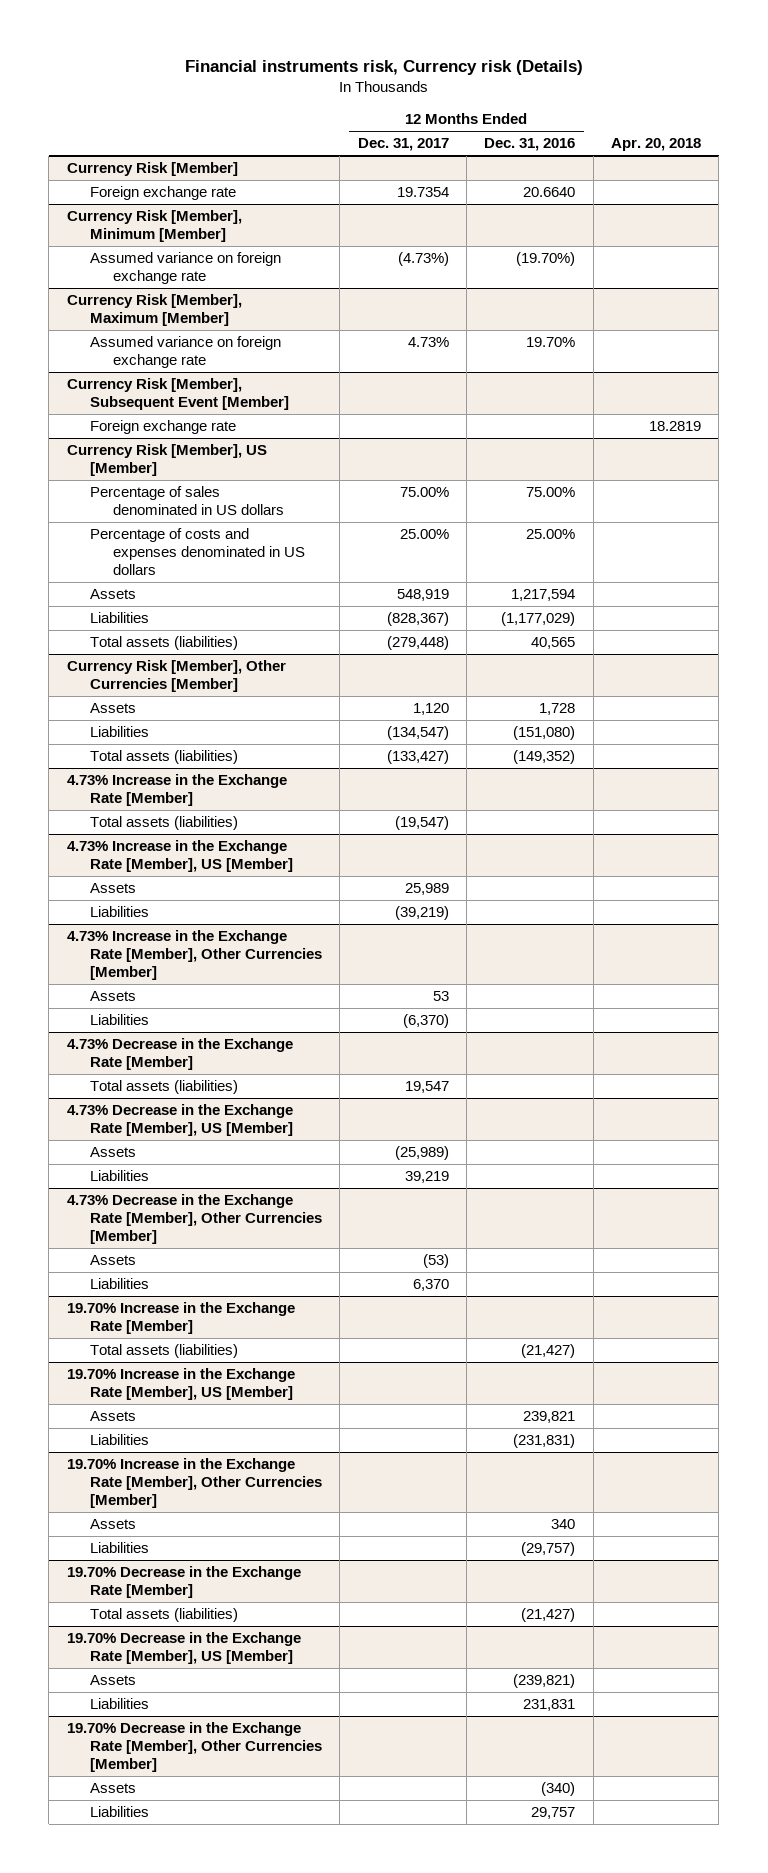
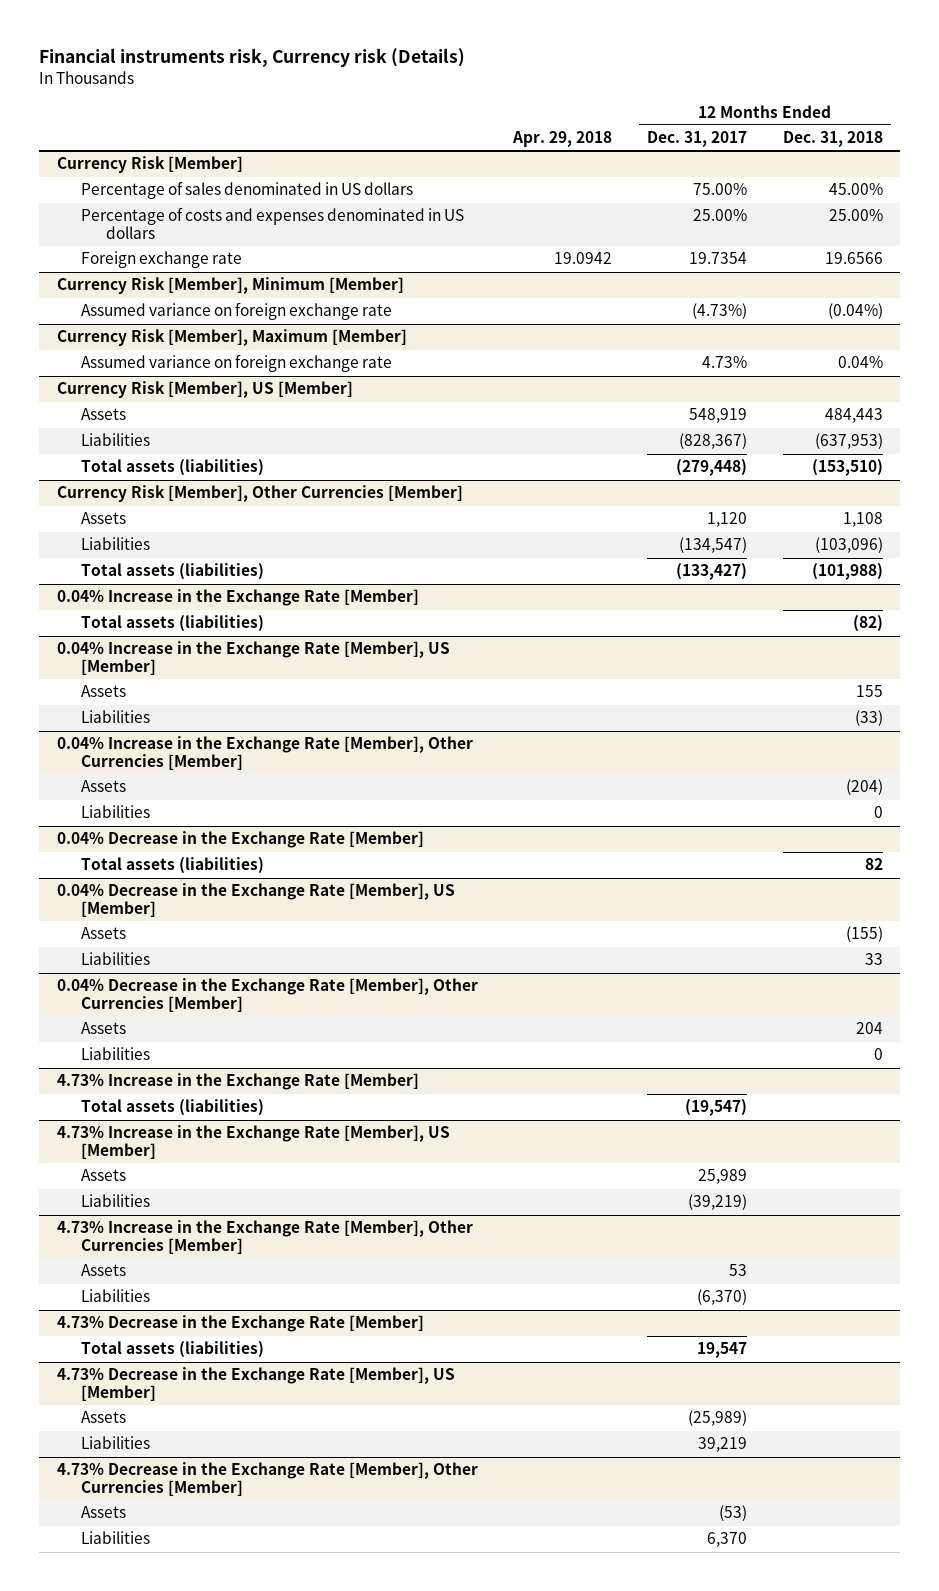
[484,138,576,152] Dec. 31, 2016 -> none
[610,138,701,152] Apr. 20, 2018 -> none
none -> [512,131,613,148] Apr. 29, 2018
none -> [782,131,883,148] Dec. 31, 2018
none -> [81,181,414,200] Percentage of sales denominated in US dollars
none -> [81,207,465,240] Percentage of costs and expenses denominated in US dollars
[66,378,289,410] Currency Risk [Member], Subsequent Event [Member] -> none
[89,420,236,435] Foreign exchange rate -> none
[89,486,285,515] Percentage of sales denominated in US dollars -> none
[89,528,306,575] Percentage of costs and expenses denominated in US dollars -> none
none -> [56,589,419,607] 0.04% Increase in the Exchange Rate [Member]
none -> [81,615,265,633] Total assets (liabilities)
none -> [56,641,450,676] 0.04% Increase in the Exchange Rate [Member], US [Member]
none -> [81,685,127,698] Assets
none -> [81,710,151,724] Liabilities
none -> [56,736,473,771] 0.04% Increase in the Exchange Rate [Member], Other Currencies [Member]
none -> [81,780,127,793] Assets
none -> [81,805,151,819] Liabilities
none -> [56,831,424,849] 0.04% Decrease in the Exchange Rate [Member]
none -> [81,857,265,875] Total assets (liabilities)
none -> [56,883,455,918] 0.04% Decrease in the Exchange Rate [Member], US [Member]
none -> [81,927,127,940] Assets
none -> [81,952,151,966] Liabilities
none -> [56,978,478,1013] 0.04% Decrease in the Exchange Rate [Member], Other Currencies [Member]
none -> [81,1022,127,1035] Assets
none -> [81,1047,151,1061] Liabilities
[66,1302,295,1334] 19.70% Increase in the Exchange Rate [Member] -> none
[89,1344,238,1359] Total assets (liabilities) -> none
[66,1368,295,1400] 19.70% Increase in the Exchange Rate [Member], US [Member] -> none
[89,1411,136,1422] Assets -> none
[89,1434,149,1446] Liabilities -> none
[66,1458,322,1508] 19.70% Increase in the Exchange Rate [Member], Other Currencies [Member] -> none
[89,1519,136,1530] Assets -> none
[89,1542,149,1554] Liabilities -> none
[66,1566,301,1598] 19.70% Decrease in the Exchange Rate [Member] -> none
[89,1608,238,1623] Total assets (liabilities) -> none
[66,1632,301,1664] 19.70% Decrease in the Exchange Rate [Member], US [Member] -> none
[89,1675,136,1686] Assets -> none
[89,1698,149,1710] Liabilities -> none
[66,1722,322,1772] 19.70% Decrease in the Exchange Rate [Member], Other Currencies [Member] -> none
[89,1783,136,1794] Assets -> none
[89,1806,149,1818] Liabilities -> none

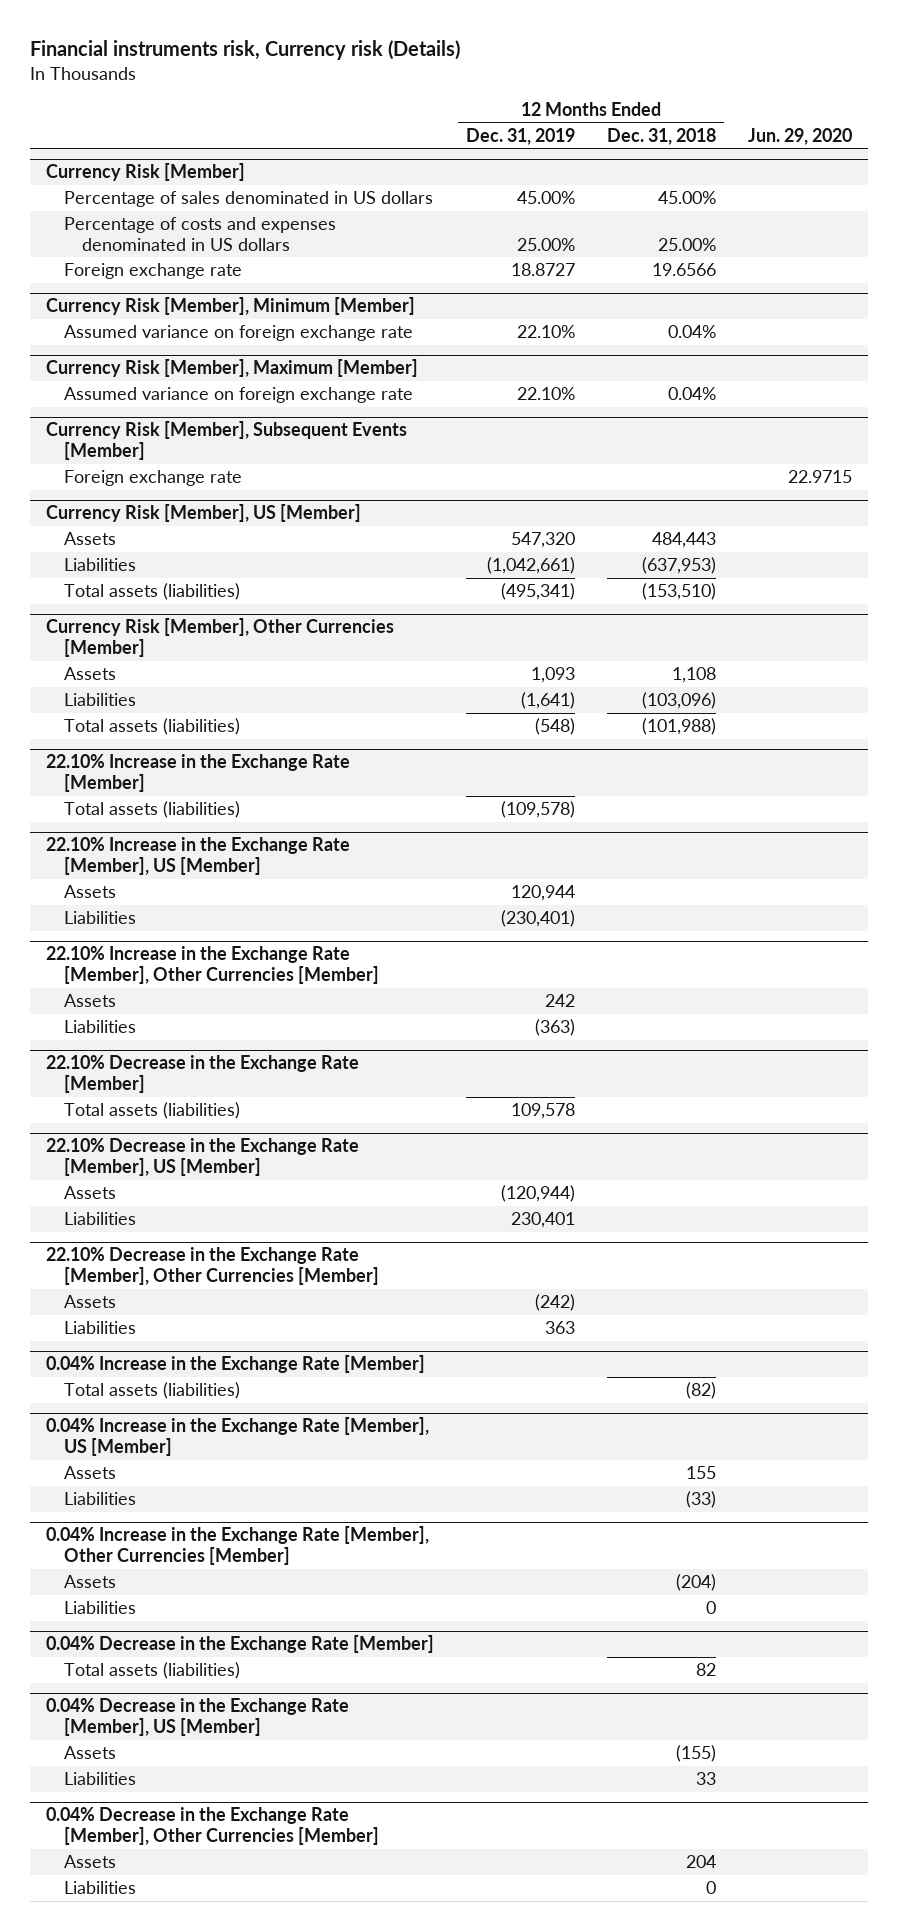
[512,131,613,148] Apr. 29, 2018 -> none
[647,131,748,148] Dec. 31, 2017 -> none
none -> [465,127,575,145] Dec. 31, 2019
none -> [747,127,852,145] Jun. 29, 2020
[827,303,883,320] (0.04%) -> [667,325,716,339] 0.04%
none -> [45,421,407,461] Currency Risk [Member], Subsequent Events [Member]
none -> [63,470,242,487] Foreign exchange rate
none -> [45,754,350,793] 22.10% Increase in the Exchange Rate [Member]
none -> [63,801,240,819] Total assets (liabilities)
none -> [45,837,350,876] 22.10% Increase in the Exchange Rate [Member], US [Member]
none -> [63,885,116,899] Assets
none -> [63,911,136,925] Liabilities
none -> [45,946,379,985] 22.10% Increase in the Exchange Rate [Member], Other Currencies [Member]
none -> [63,994,116,1008] Assets
none -> [63,1020,136,1034] Liabilities
none -> [45,1055,359,1094] 22.10% Decrease in the Exchange Rate [Member]
none -> [63,1102,240,1120] Total assets (liabilities)
none -> [45,1138,359,1177] 22.10% Decrease in the Exchange Rate [Member], US [Member]
none -> [63,1186,116,1200] Assets
none -> [63,1212,136,1226] Liabilities
none -> [45,1247,379,1286] 22.10% Decrease in the Exchange Rate [Member], Other Currencies [Member]
none -> [63,1295,116,1309] Assets
none -> [63,1321,136,1335] Liabilities
[56,1073,419,1091] 4.73% Increase in the Exchange Rate [Member] -> none
[81,1099,265,1117] Total assets (liabilities) -> none
[56,1125,450,1160] 4.73% Increase in the Exchange Rate [Member], US [Member] -> none
[81,1169,127,1182] Assets -> none
[81,1194,151,1208] Liabilities -> none
[56,1220,473,1255] 4.73% Increase in the Exchange Rate [Member], Other Currencies [Member] -> none
[81,1264,127,1277] Assets -> none
[81,1289,151,1303] Liabilities -> none
[56,1315,424,1333] 4.73% Decrease in the Exchange Rate [Member] -> none
[81,1341,265,1359] Total assets (liabilities) -> none
[56,1367,455,1402] 4.73% Decrease in the Exchange Rate [Member], US [Member] -> none
[81,1411,127,1424] Assets -> none
[81,1436,151,1450] Liabilities -> none
[56,1462,478,1497] 4.73% Decrease in the Exchange Rate [Member], Other Currencies [Member] -> none
[81,1506,127,1519] Assets -> none
[81,1531,151,1545] Liabilities -> none

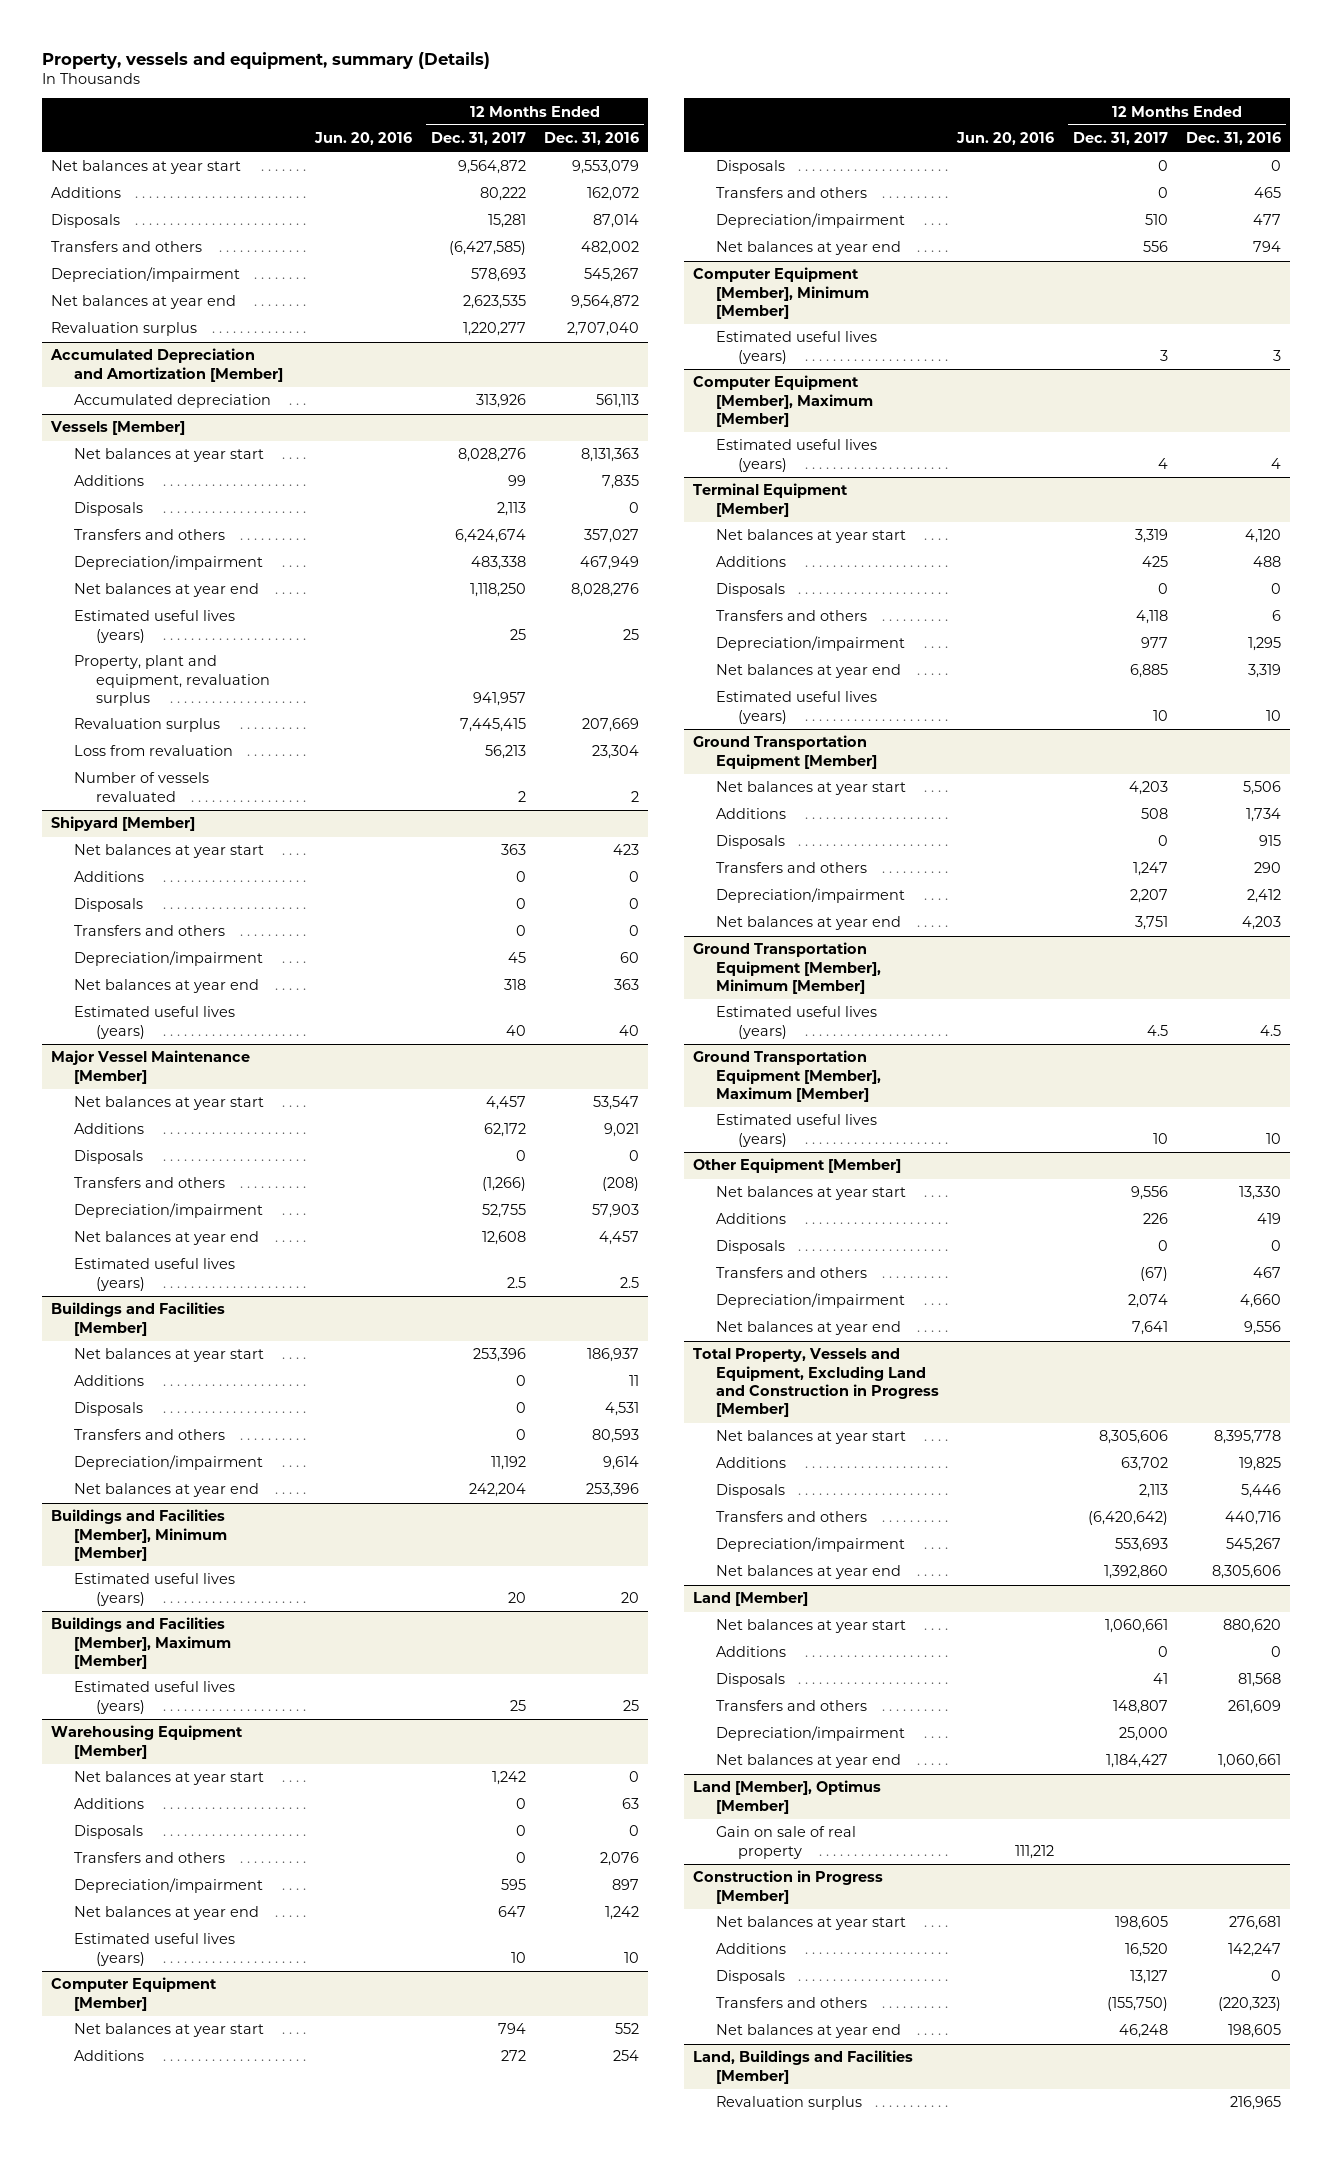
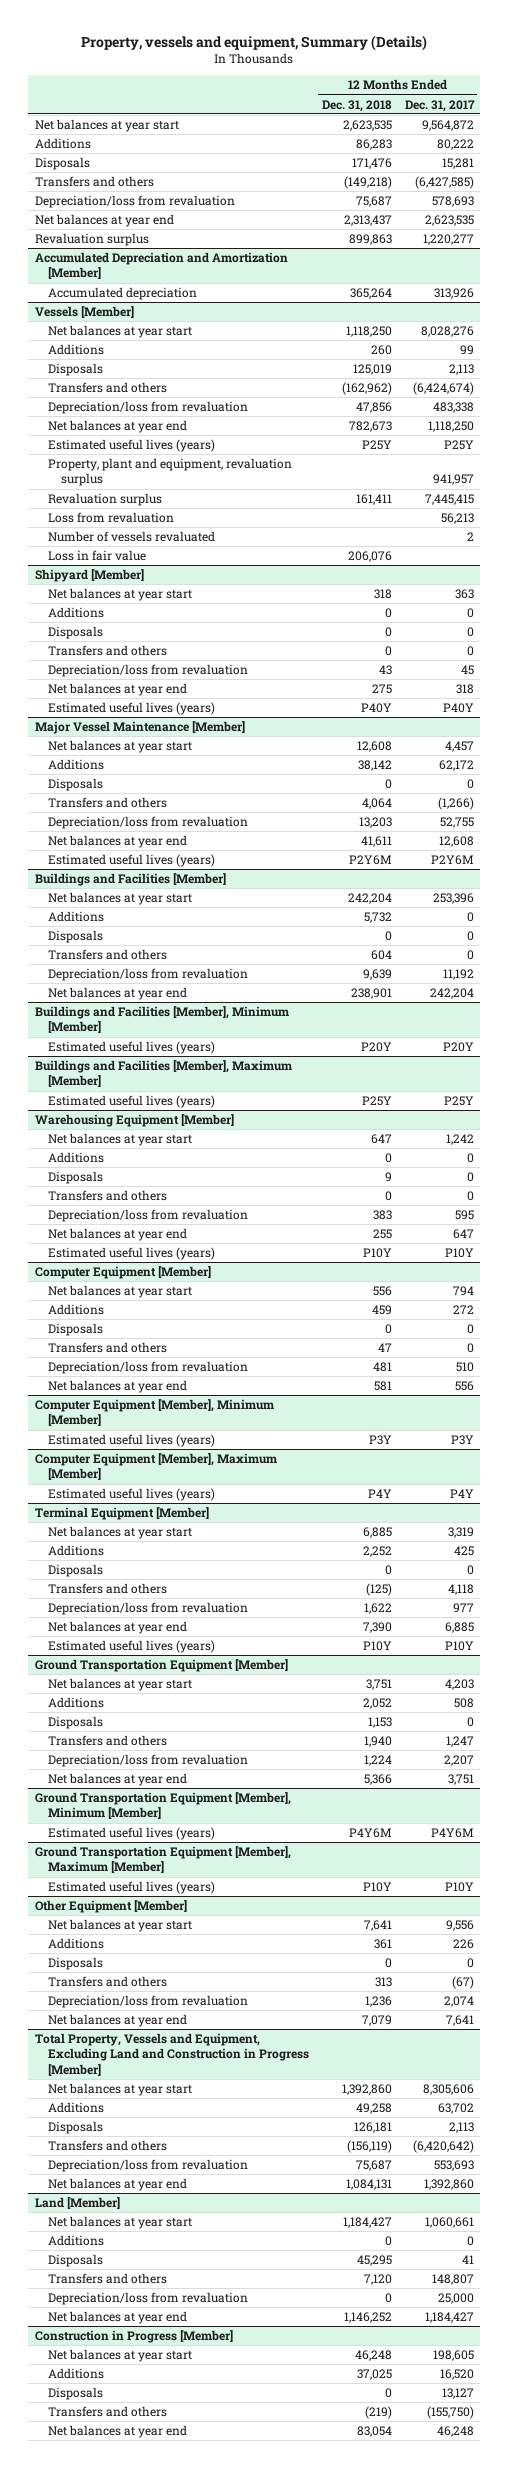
[42,51,491,69] Property, vessels and equipment, summary (Details) -> [81,34,428,51] Property, vessels and equipment, Summary (Details)
[314,132,413,146] Jun. 20, 2016 -> none
[544,132,640,146] Dec. 31, 2016 -> none
none -> [321,99,392,112] Dec. 31, 2018
[51,267,241,283] Depreciation/impairment -> [34,194,235,208] Depreciation/loss from revaluation
[454,529,526,544] 6,424,674 -> [412,381,474,395] (6,424,674)
[73,555,263,571] Depreciation/impairment -> [47,400,248,414] Depreciation/loss from revaluation
[509,628,526,640] 25 -> [443,439,474,450] P25Y
none -> [47,549,146,561] Loss in fair value
[73,951,263,967] Depreciation/impairment -> [47,663,248,677] Depreciation/loss from revaluation
[505,1024,526,1036] 40 -> [442,702,474,713] P40Y
[73,1203,263,1219] Depreciation/impairment -> [47,815,248,829] Depreciation/loss from revaluation
[506,1276,526,1288] 2.5 -> [430,854,474,865] P2Y6M
[73,1455,263,1471] Depreciation/impairment -> [47,967,248,981] Depreciation/loss from revaluation
[507,1591,526,1603] 20 -> [442,1041,474,1052] P20Y
[509,1699,526,1711] 25 -> [443,1095,474,1106] P25Y
[73,1878,263,1894] Depreciation/impairment -> [47,1208,248,1222] Depreciation/loss from revaluation
[510,1951,526,1963] 10 -> [444,1247,474,1258] P10Y
[715,213,905,229] Depreciation/impairment -> [47,1360,248,1374] Depreciation/loss from revaluation
[1159,349,1168,361] 3 -> [450,1434,474,1445] P3Y
[1157,457,1168,469] 4 -> [449,1488,474,1498] P4Y
[715,636,905,652] Depreciation/impairment -> [47,1601,248,1615] Depreciation/loss from revaluation
[1152,709,1168,721] 10 -> [444,1640,474,1651] P10Y
[715,888,905,904] Depreciation/impairment -> [47,1753,248,1767] Depreciation/loss from revaluation
[1146,1024,1168,1036] 4.5 -> [430,1827,474,1838] P4Y6M
[1152,1132,1168,1144] 10 -> [444,1881,474,1892] P10Y
[715,1293,905,1309] Depreciation/impairment -> [47,1994,248,2008] Depreciation/loss from revaluation
[715,1537,905,1553] Depreciation/impairment -> [47,2158,248,2172] Depreciation/loss from revaluation
[715,1726,905,1742] Depreciation/impairment -> [47,2291,248,2305] Depreciation/loss from revaluation
[693,1780,882,1814] Land [Member], Optimus [Member] -> none
[715,1826,856,1859] Gain on sale of real property -> none
[693,2050,914,2084] Land, Buildings and Facilities [Member] -> none
[715,2096,862,2111] Revaluation surplus -> none

